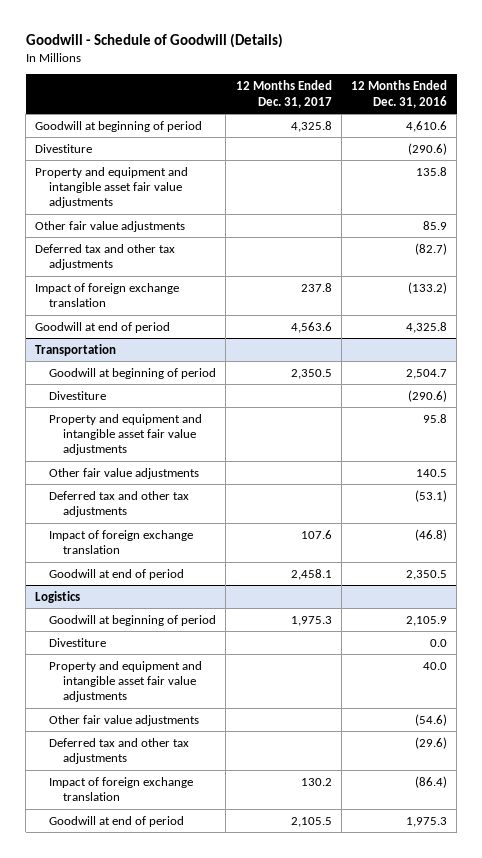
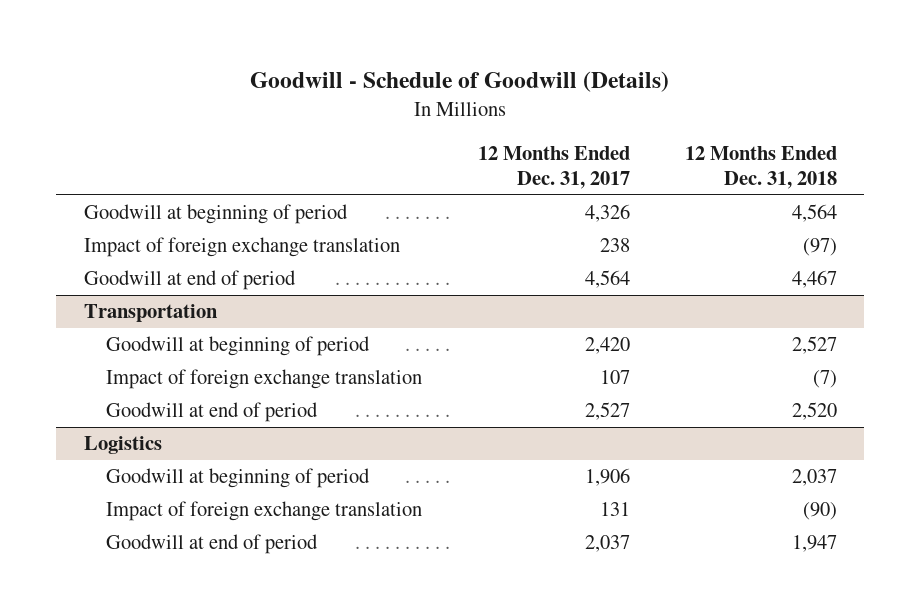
[350,80,447,108] 12 Months Ended Dec. 31, 2016 -> none
none -> [684,145,837,190] 12 Months Ended Dec. 31, 2018
[35,143,93,153] Divestiture -> none
[35,166,189,209] Property and equipment and intangible asset fair value adjustments -> none
[35,220,186,232] Other fair value adjustments -> none
[35,243,176,271] Deferred tax and other tax adjustments -> none
[290,120,332,132] 4,325.8 -> [584,204,630,223] 4,326
[300,282,332,292] 237.8 -> [599,238,630,253] 238
[290,321,332,333] 4,563.6 -> [584,270,630,289] 4,564
[49,390,107,400] Divestiture -> none
[49,413,203,456] Property and equipment and intangible asset fair value adjustments -> none
[49,467,200,479] Other fair value adjustments -> none
[49,490,190,518] Deferred tax and other tax adjustments -> none
[290,368,332,379] 2,350.5 -> [584,337,630,355] 2,420
[300,529,332,539] 107.6 -> [599,370,630,385] 107
[290,568,332,580] 2,458.1 -> [584,402,630,421] 2,527
[49,637,107,647] Divestiture -> none
[49,660,203,703] Property and equipment and intangible asset fair value adjustments -> none
[49,714,200,726] Other fair value adjustments -> none
[49,737,190,765] Deferred tax and other tax adjustments -> none
[290,615,332,626] 1,975.3 -> [584,468,630,487] 1,906
[300,777,332,786] 130.2 -> [599,502,630,517] 131
[290,816,332,827] 2,105.5 -> [584,535,630,553] 2,037

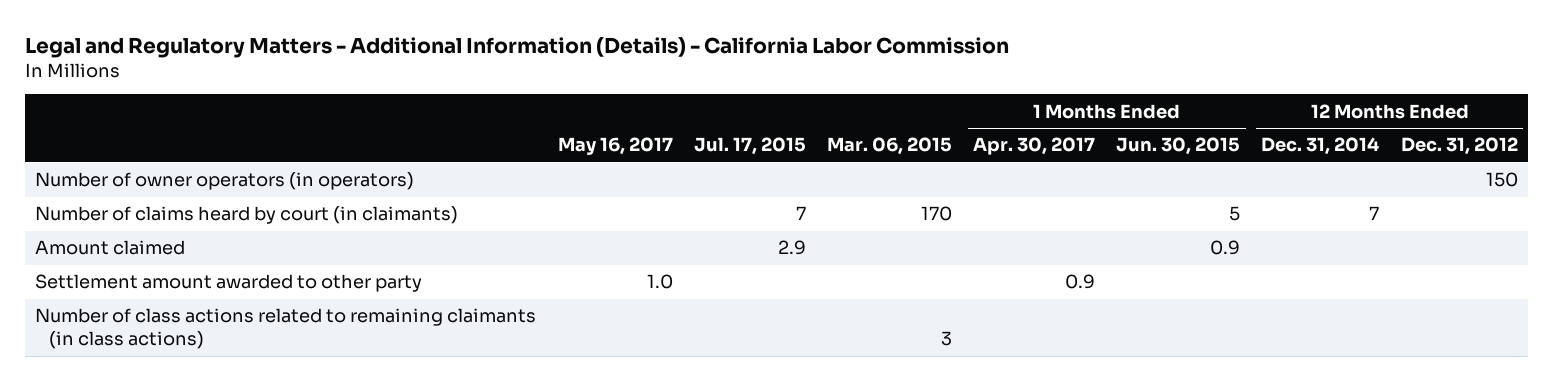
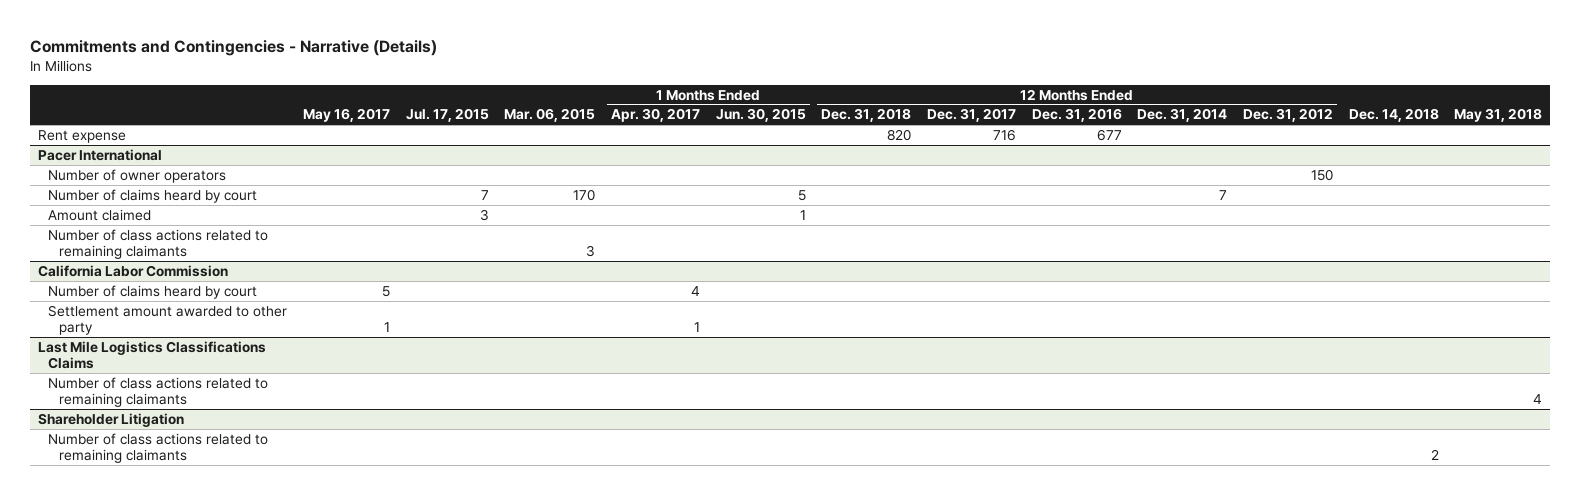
[24,36,1009,58] Legal and Regulatory Matters - Additional Information (Details) - California Labor Commission -> [30,40,438,57] Commitments and Contingencies - Narrative (Details)
none -> [821,108,912,123] Dec. 31, 2018
none -> [927,108,1017,123] Dec. 31, 2017
none -> [1031,108,1122,123] Dec. 31, 2016
none -> [1348,108,1439,123] Dec. 14, 2018
none -> [1454,108,1543,123] May 31, 2018
[35,172,415,191] Number of owner operators (in operators) -> none
[35,206,459,225] Number of claims heard by court (in claimants) -> none
[35,240,186,256] Amount claimed -> none
[35,274,423,293] Settlement amount awarded to other party -> none
[35,308,537,350] Number of class actions related to remaining claimants (in class actions) -> none
none -> [38,129,127,143] Rent expense
none -> [38,148,163,161] Pacer International
none -> [48,168,227,183] Number of owner operators
none -> [48,188,258,203] Number of claims heard by court
none -> [48,208,152,221] Amount claimed
none -> [48,228,269,260] Number of class actions related to remaining claimants
none -> [38,264,229,277] California Labor Commission
none -> [48,284,258,299] Number of claims heard by court
none -> [48,304,288,336] Settlement amount awarded to other party
none -> [38,340,267,370] Last Mile Logistics Classifications Claims
none -> [48,376,269,408] Number of class actions related to remaining claimants
none -> [38,412,185,427] Shareholder Litigation
none -> [48,432,269,464] Number of class actions related to remaining claimants

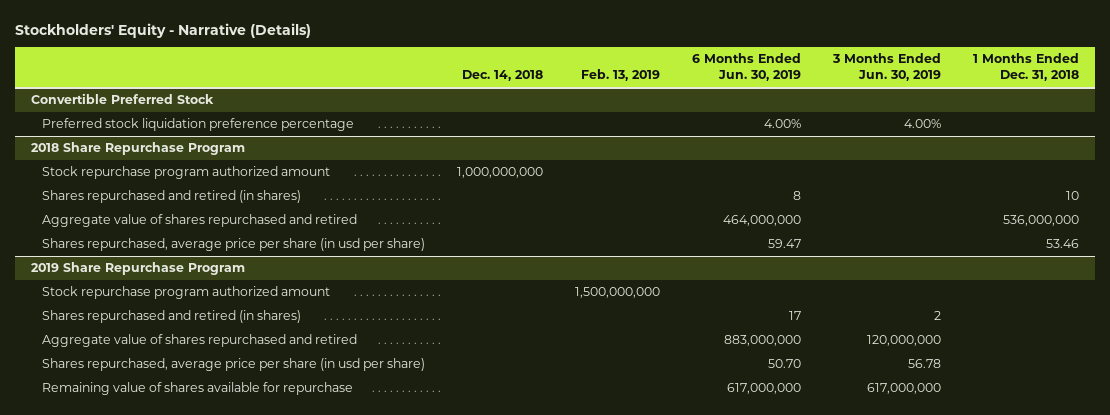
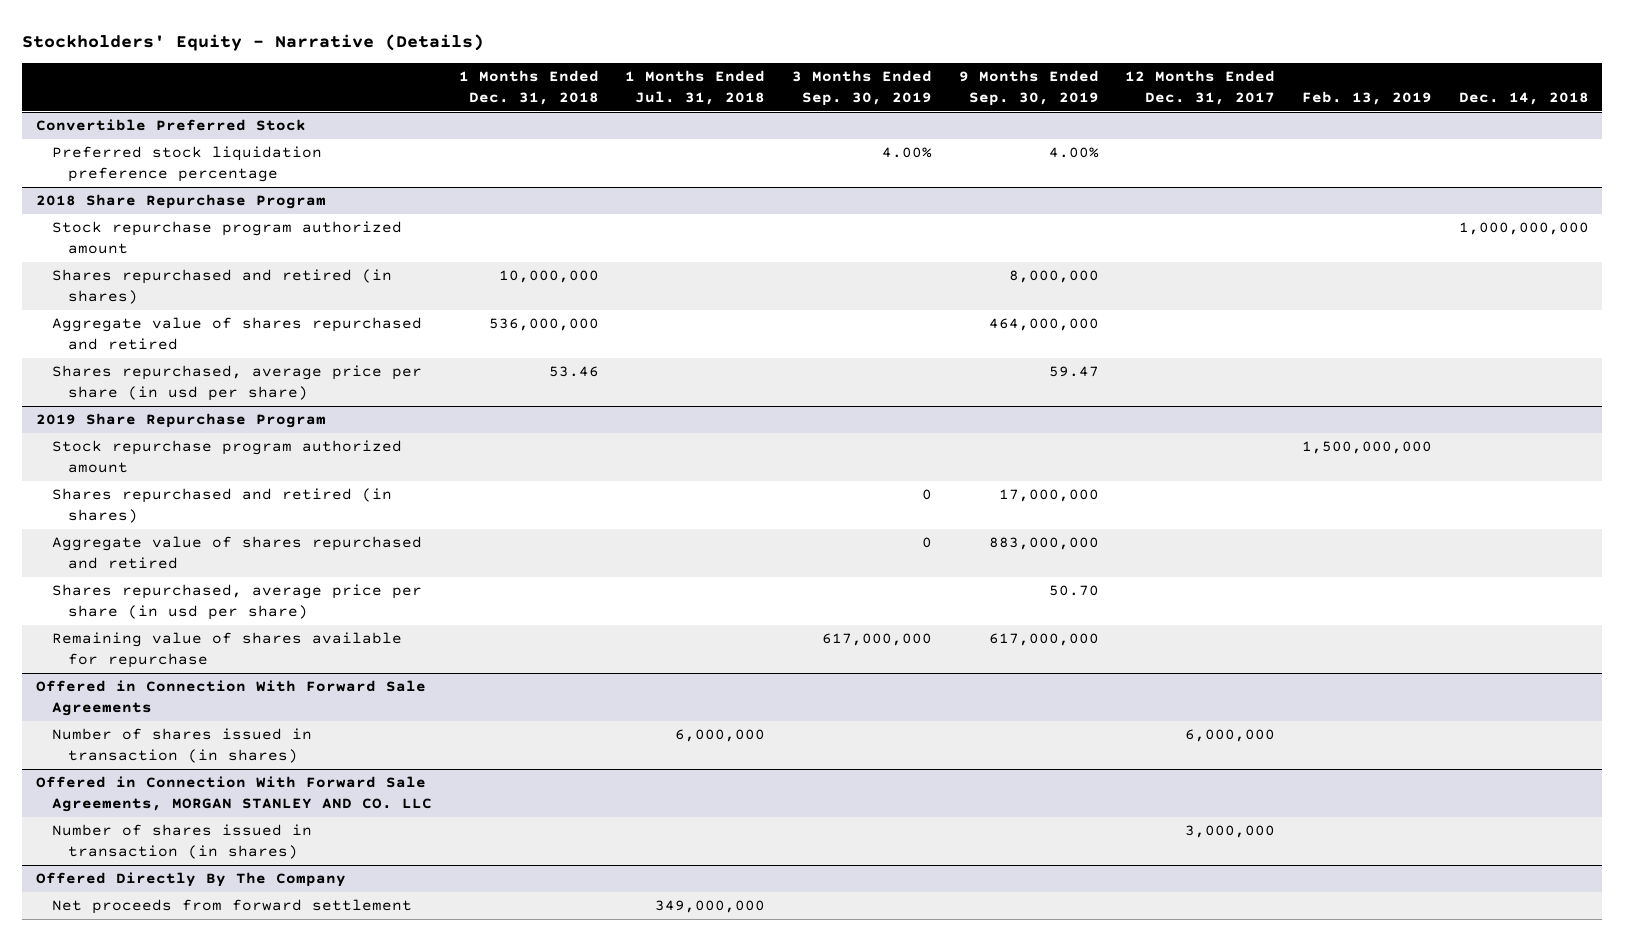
[691,53,801,82] 6 Months Ended Jun. 30, 2019 -> none
[831,53,941,82] 3 Months Ended Jun. 30, 2019 -> none
none -> [625,70,766,105] 1 Months Ended Jul. 31, 2018
none -> [792,70,933,106] 3 Months Ended Sep. 30, 2019
none -> [958,70,1099,106] 9 Months Ended Sep. 30, 2019
none -> [1125,70,1276,105] 12 Months Ended Dec. 31, 2017
[1065,191,1079,201] 10 -> [498,270,599,284] 10,000,000
none -> [35,680,426,716] Offered in Connection With Forward Sale Agreements
none -> [51,728,312,763] Number of shares issued in transaction (in shares)
none -> [35,776,432,812] Offered in Connection With Forward Sale Agreements, MORGAN STANLEY AND CO. LLC
none -> [51,824,312,859] Number of shares issued in transaction (in shares)
none -> [35,872,346,888] Offered Directly By The Company
none -> [51,899,412,915] Net proceeds from forward settlement

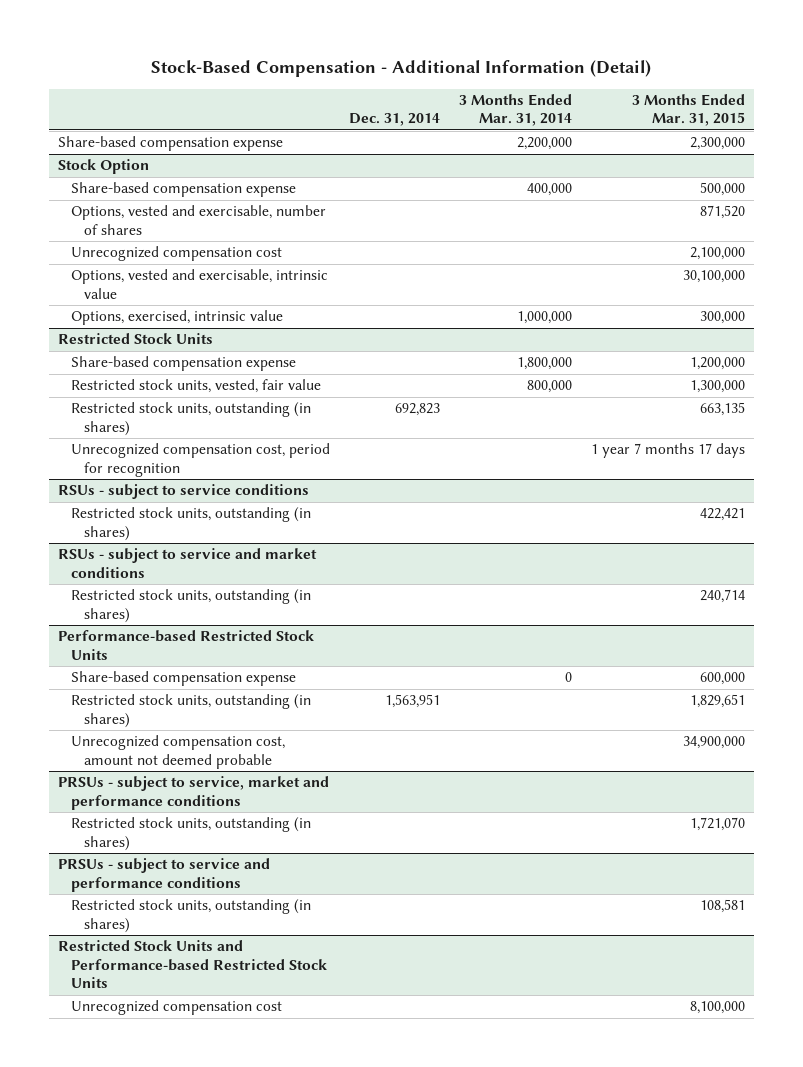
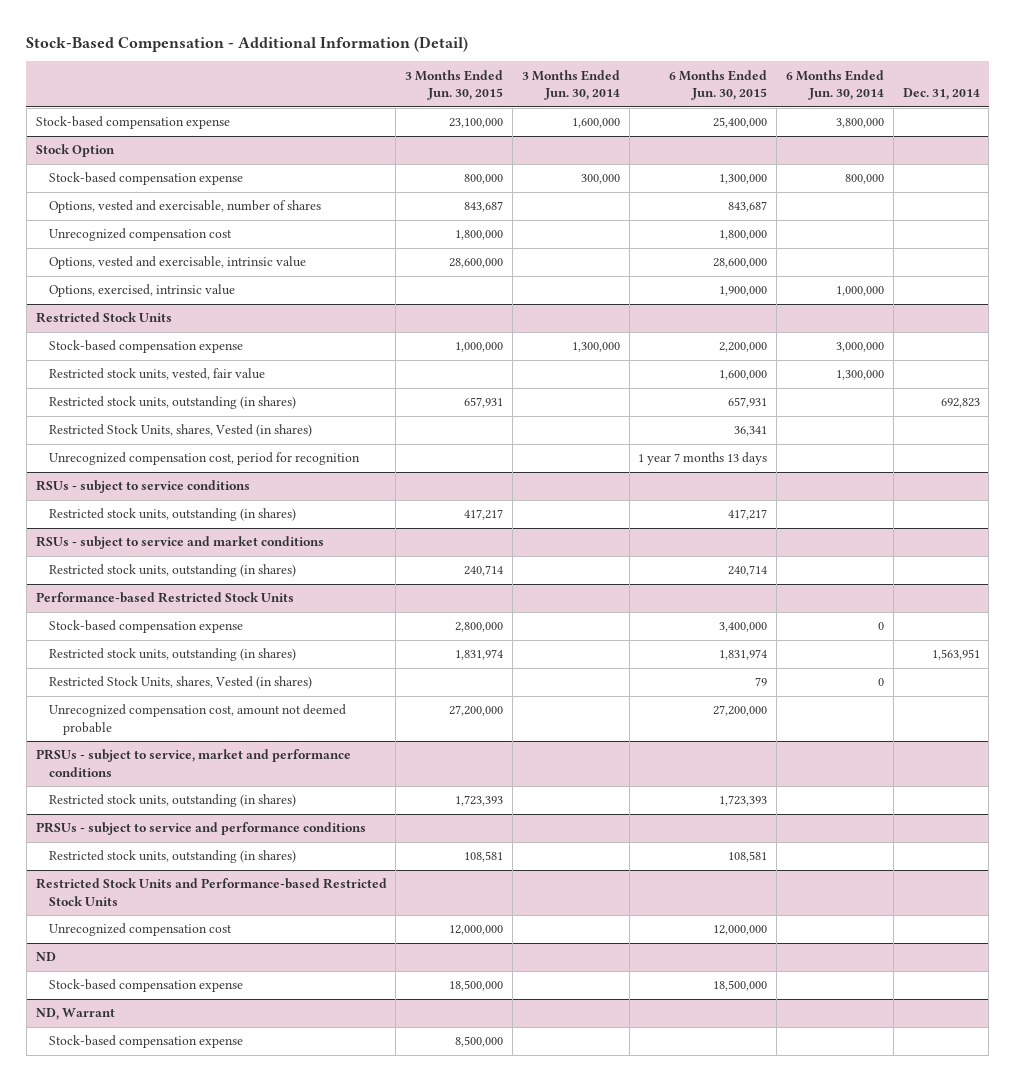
[458,93,572,127] 3 Months Ended Mar. 31, 2014 -> none
[631,93,745,127] 3 Months Ended Mar. 31, 2015 -> none
none -> [405,69,504,100] 3 Months Ended Jun. 30, 2015
none -> [521,69,620,100] 3 Months Ended Jun. 30, 2014
none -> [669,69,768,100] 6 Months Ended Jun. 30, 2015
none -> [786,69,885,100] 6 Months Ended Jun. 30, 2014
[58,136,284,152] Share-based compensation expense -> [35,116,230,130] Stock-based compensation expense
[71,182,297,198] Share-based compensation expense -> [49,172,244,186] Stock-based compensation expense
[71,356,297,372] Share-based compensation expense -> [49,340,244,354] Stock-based compensation expense
none -> [49,424,313,438] Restricted Stock Units, shares, Vested (in shares)
[71,671,297,687] Share-based compensation expense -> [49,620,244,634] Stock-based compensation expense
none -> [49,676,313,690] Restricted Stock Units, shares, Vested (in shares)
none -> [35,952,56,962] ND
none -> [49,979,244,993] Stock-based compensation expense
none -> [35,1008,115,1021] ND, Warrant
none -> [49,1035,244,1049] Stock-based compensation expense

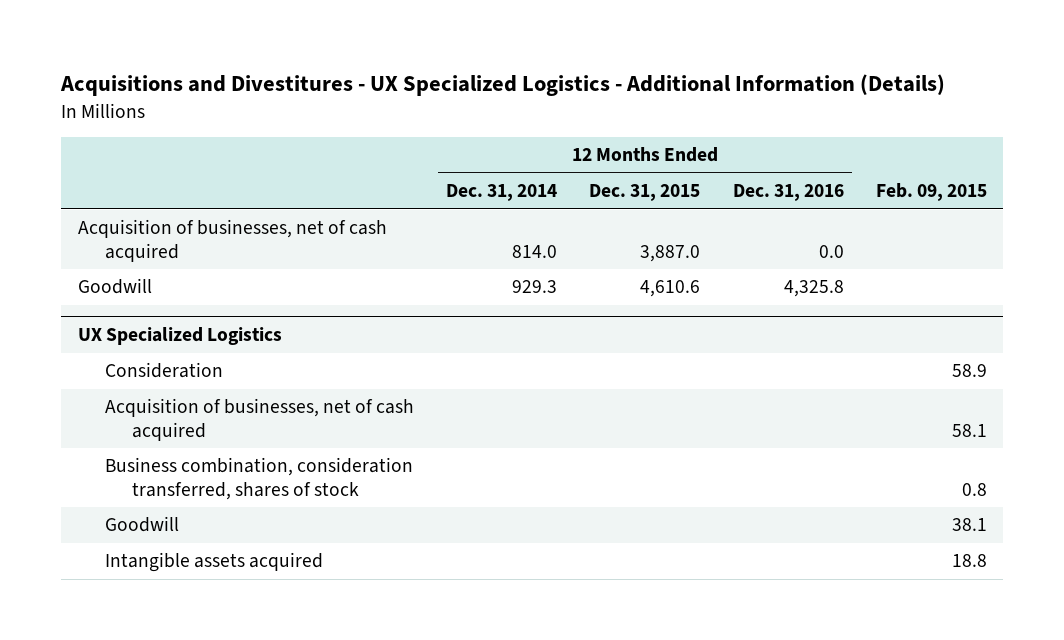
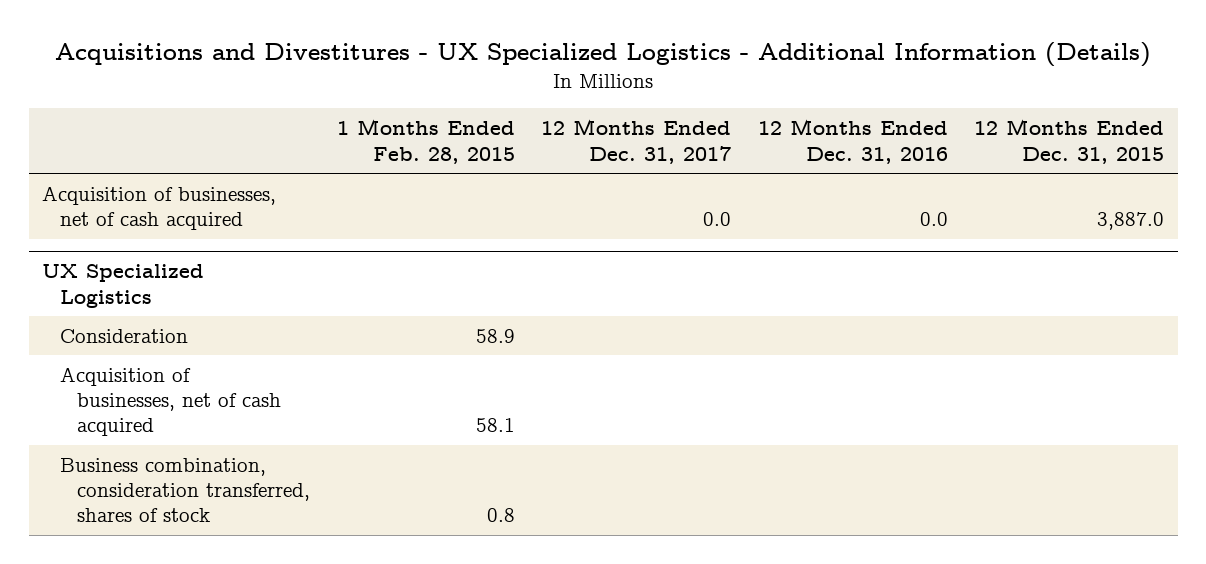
[445,184,557,202] Dec. 31, 2014 -> none
[875,183,987,202] Feb. 09, 2015 -> none
none -> [336,119,515,164] 1 Months Ended Feb. 28, 2015
none -> [541,119,732,164] 12 Months Ended Dec. 31, 2017
[77,278,152,295] Goodwill -> none
[104,516,179,533] Goodwill -> none
[104,552,323,573] Intangible assets acquired -> none

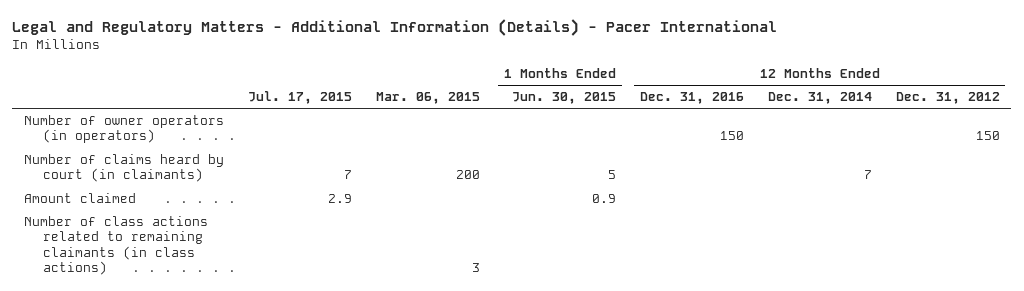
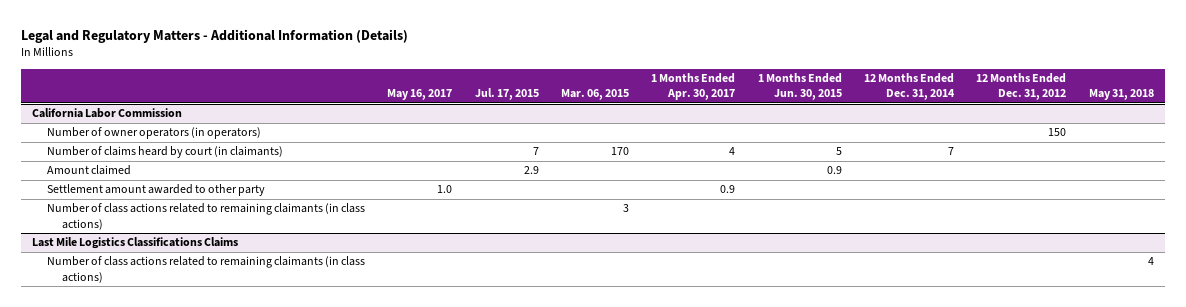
[12,19,778,37] Legal and Regulatory Matters - Additional Information (Details) - Pacer International -> [20,28,408,43] Legal and Regulatory Matters - Additional Information (Details)
[639,92,744,105] Dec. 31, 2016 -> none
none -> [387,89,453,101] May 16, 2017
none -> [651,73,736,101] 1 Months Ended Apr. 30, 2017
none -> [1088,89,1154,101] May 31, 2018
none -> [32,108,183,119] California Labor Commission
[456,170,481,180] 200 -> [611,147,630,156] 170
none -> [46,184,265,197] Settlement amount awarded to other party
none -> [32,237,239,250] Last Mile Logistics Classifications Claims
none -> [46,256,365,283] Number of class actions related to remaining claimants (in class actions)

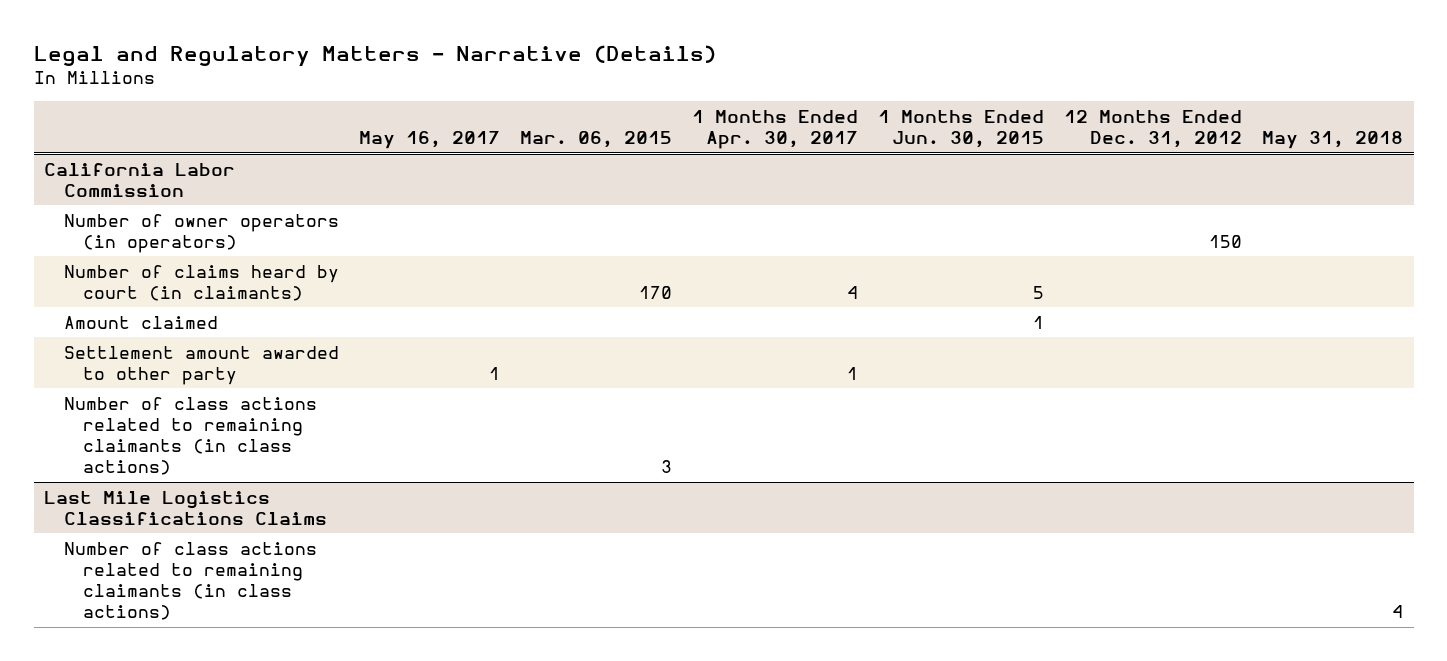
[20,28,408,43] Legal and Regulatory Matters - Additional Information (Details) -> [33,44,716,67] Legal and Regulatory Matters - Narrative (Details)
[474,88,539,101] Jul. 17, 2015 -> none
[864,73,956,101] 12 Months Ended Dec. 31, 2014 -> none
[826,166,842,175] 0.9 -> [1033,315,1045,329] 1
[437,185,453,194] 1.0 -> [488,366,500,380] 1
[720,185,736,194] 0.9 -> [847,366,859,380] 1

